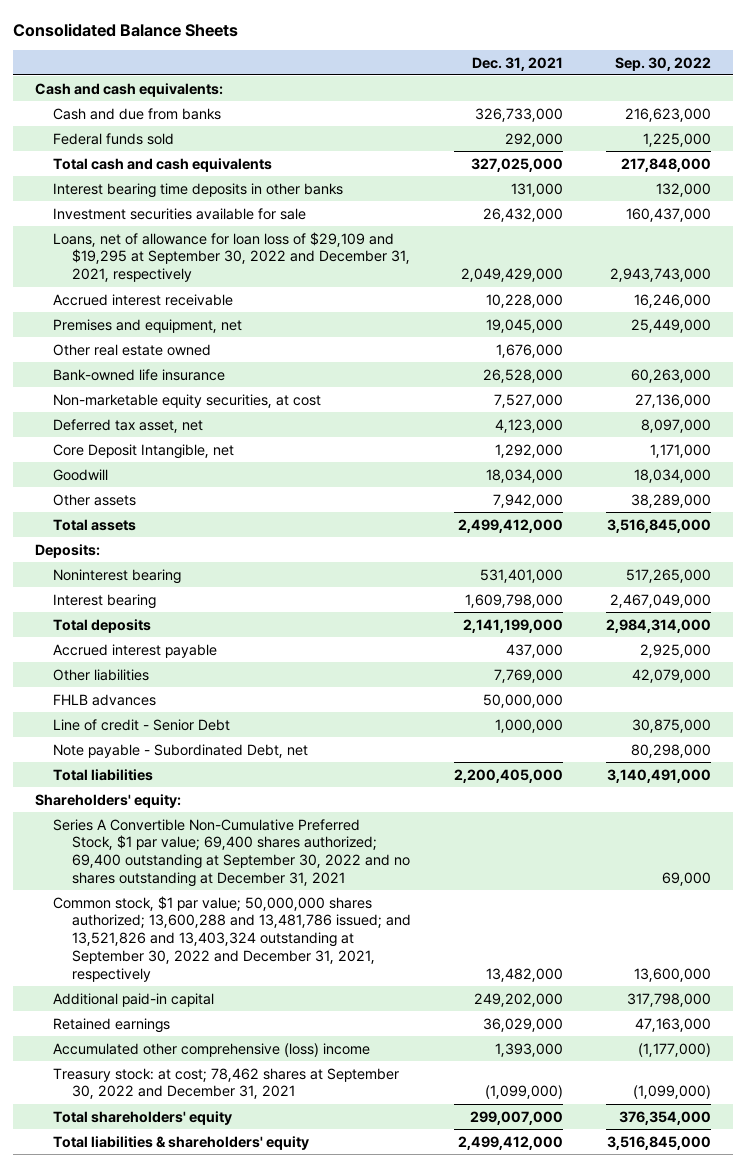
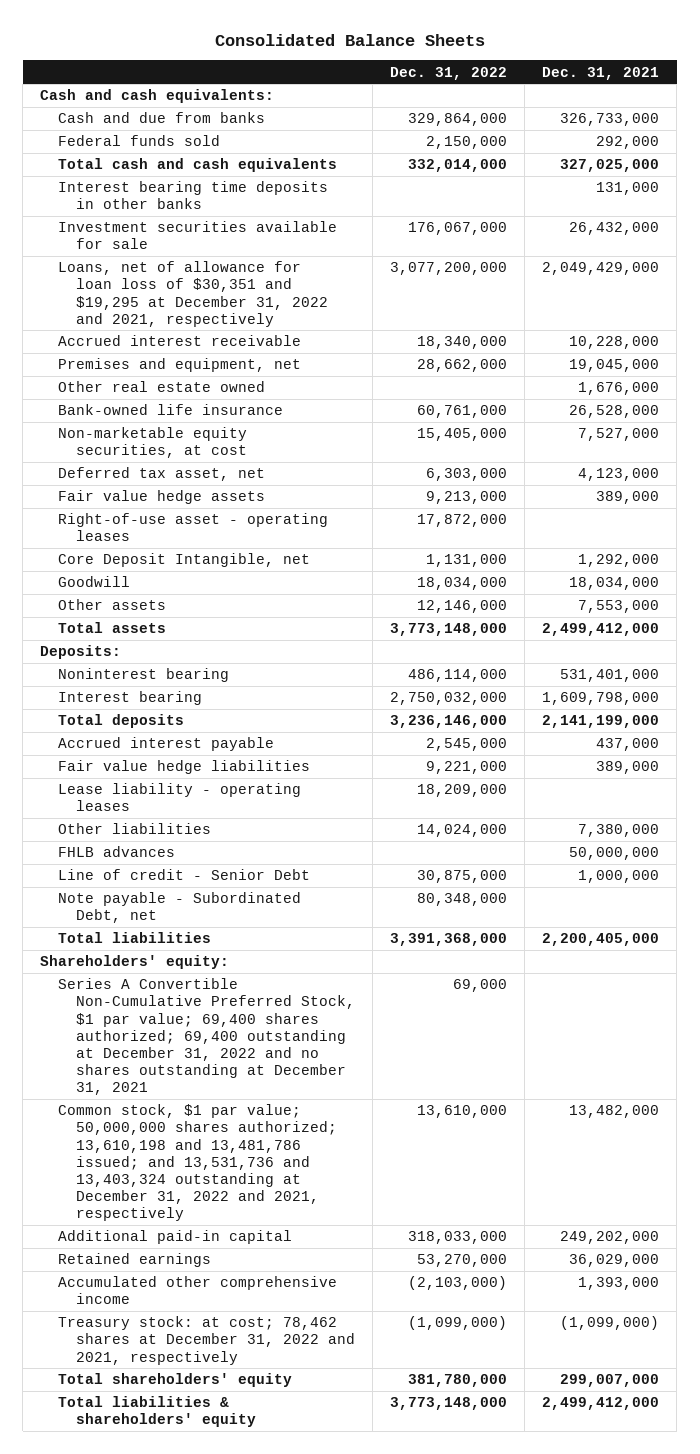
[615,56,712,71] Sep. 30, 2022 -> none
none -> [390,66,508,80] Dec. 31, 2022
[53,231,410,283] Loans, net of allowance for loan loss of $29,109 and $19,295 at September 30, 2022 and December 31, 2021, respectively -> [58,261,329,327] Loans, net of allowance for loan loss of $30,351 and $19,295 at December 31, 2022 and 2021, respectively
none -> [58,490,266,505] Fair value hedge assets
none -> [58,513,329,542] Right-of-use asset - operating leases
[493,493,564,508] 7,942,000 -> [578,600,660,614] 7,553,000
none -> [58,760,311,775] Fair value hedge liabilities
none -> [58,783,302,812] Lease liability - operating leases
[494,668,564,683] 7,769,000 -> [578,824,660,838] 7,380,000
[53,818,410,888] Series A Convertible Non-Cumulative Preferred Stock, $1 par value; 69,400 shares authorized; 69,400 outstanding at September 30, 2022 and no shares outstanding at December 31, 2021 -> [58,978,356,1095] Series A Convertible Non-Cumulative Preferred Stock, $1 par value; 69,400 shares authorized; 69,400 outstanding at December 31, 2022 and no shares outstanding at December 31, 2021
[53,895,411,983] Common stock, $1 par value; 50,000,000 shares authorized; 13,600,288 and 13,481,786 issued; and 13,521,826 and 13,403,324 outstanding at September 30, 2022 and December 31, 2021, respectively -> [58,1104,338,1221] Common stock, $1 par value; 50,000,000 shares authorized; 13,610,198 and 13,481,786 issued; and 13,531,736 and 13,403,324 outstanding at December 31, 2022 and 2021, respectively
[53,1042,371,1057] Accumulated other comprehensive (loss) income -> [58,1276,338,1305] Accumulated other comprehensive income
[53,1067,400,1100] Treasury stock: at cost; 78,462 shares at September 30, 2022 and December 31, 2021 -> [58,1316,356,1365] Treasury stock: at cost; 78,462 shares at December 31, 2022 and 2021, respectively

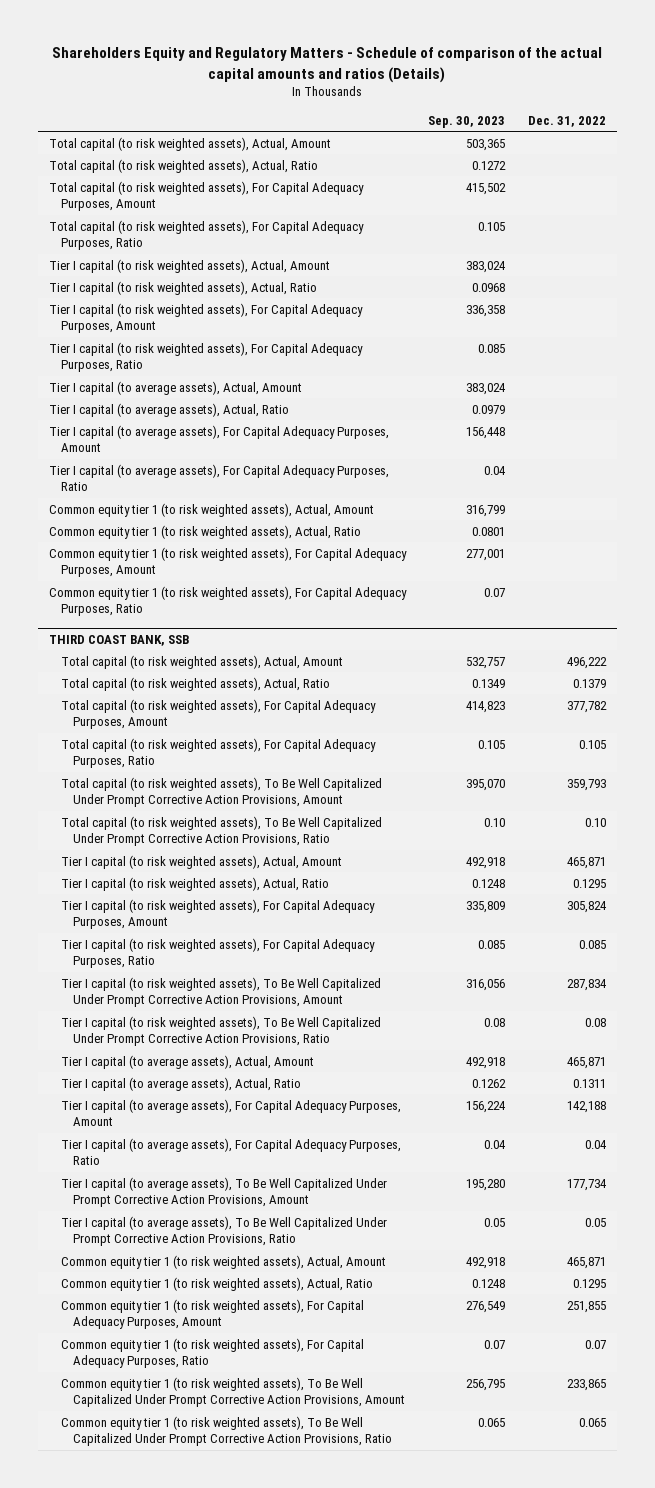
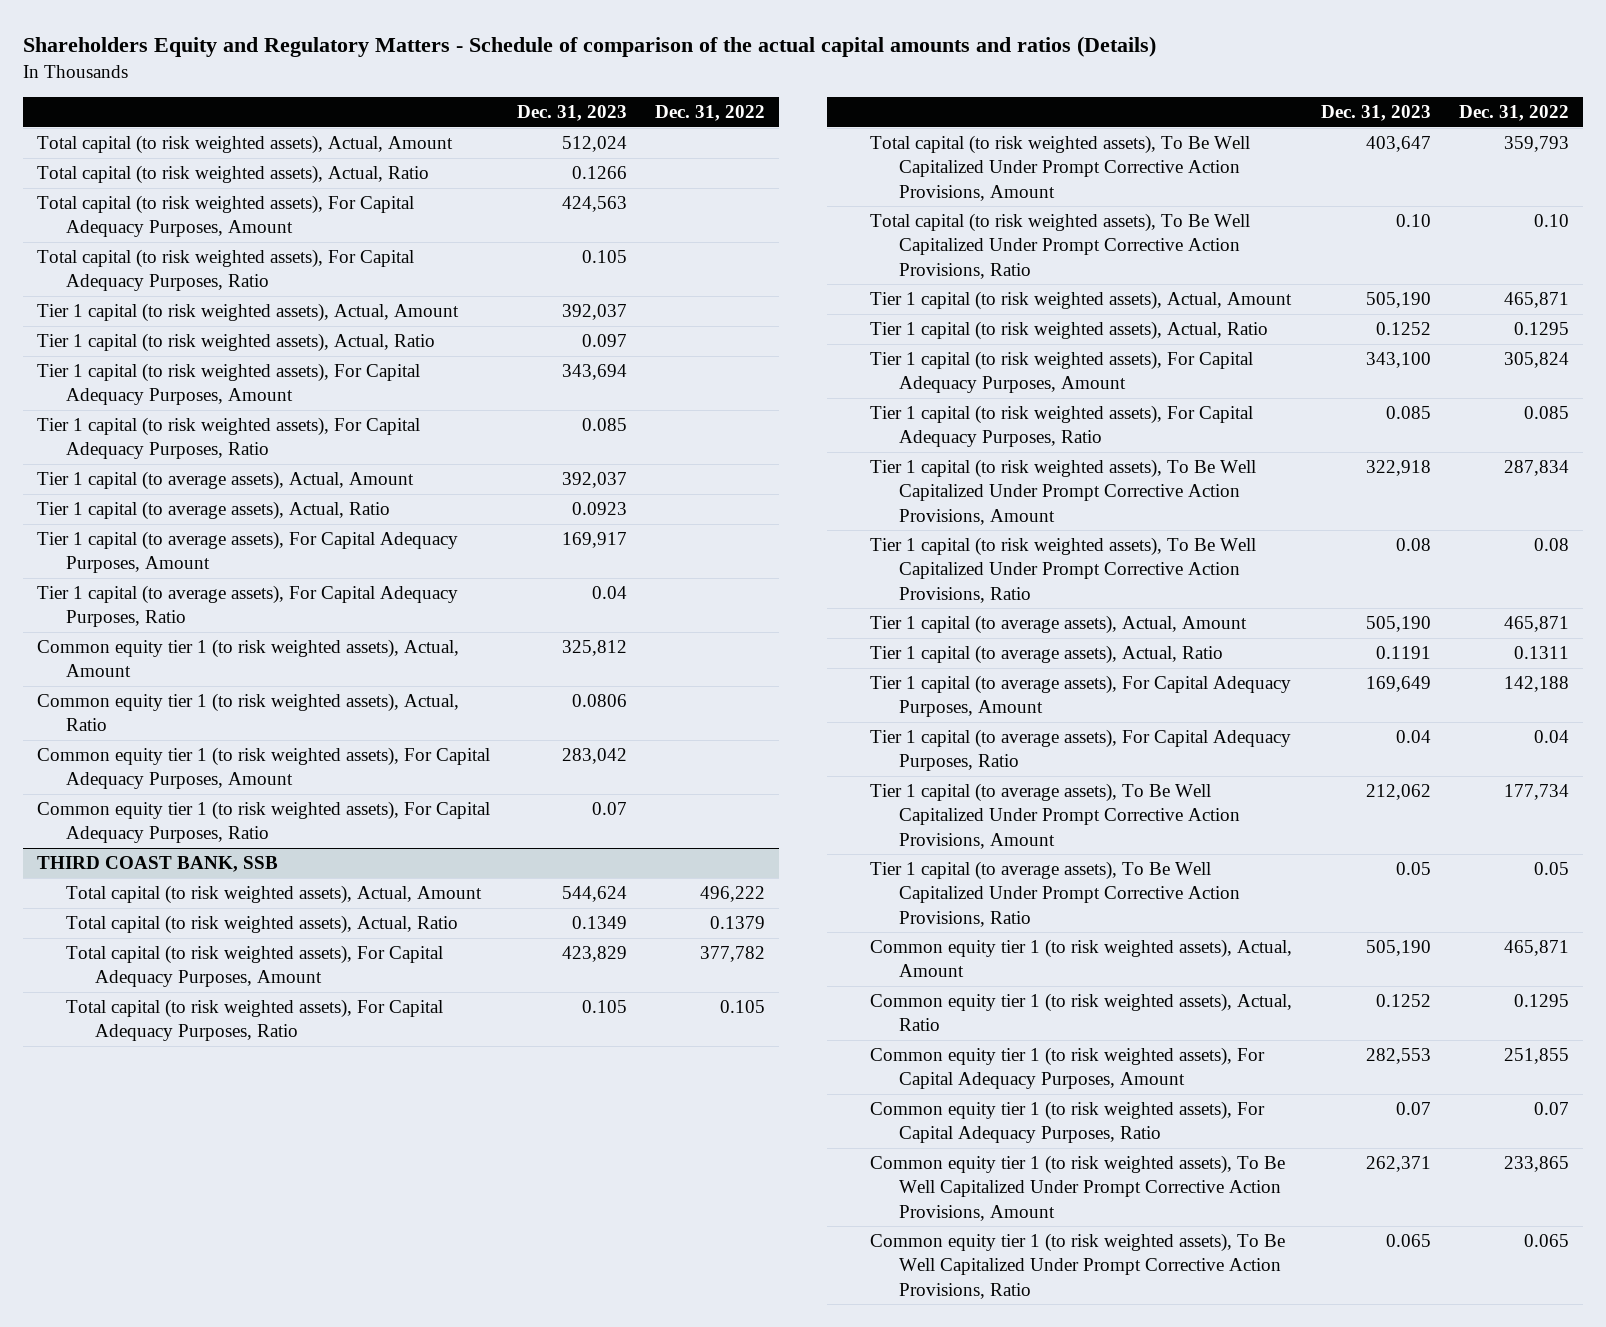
[428,115,506,128] Sep. 30, 2023 -> none
none -> [517,104,628,121] Dec. 31, 2023
[49,258,331,273] Tier I capital (to risk weighted assets), Actual, Amount -> [36,303,459,323] Tier 1 capital (to risk weighted assets), Actual, Amount
[49,280,318,295] Tier I capital (to risk weighted assets), Actual, Ratio -> [36,333,435,353] Tier 1 capital (to risk weighted assets), Actual, Ratio
[49,302,364,333] Tier I capital (to risk weighted assets), For Capital Adequacy Purposes, Amount -> [36,363,420,406] Tier 1 capital (to risk weighted assets), For Capital Adequacy Purposes, Amount
[49,341,364,372] Tier I capital (to risk weighted assets), For Capital Adequacy Purposes, Ratio -> [36,417,420,460] Tier 1 capital (to risk weighted assets), For Capital Adequacy Purposes, Ratio
[49,380,303,395] Tier I capital (to average assets), Actual, Amount -> [36,471,414,491] Tier 1 capital (to average assets), Actual, Amount
[49,402,290,417] Tier I capital (to average assets), Actual, Ratio -> [36,501,390,521] Tier 1 capital (to average assets), Actual, Ratio
[49,424,390,452] Tier I capital (to average assets), For Capital Adequacy Purposes, Amount -> [36,531,458,574] Tier 1 capital (to average assets), For Capital Adequacy Purposes, Amount
[49,463,390,491] Tier I capital (to average assets), For Capital Adequacy Purposes, Ratio -> [36,585,458,628] Tier 1 capital (to average assets), For Capital Adequacy Purposes, Ratio
[61,854,343,869] Tier I capital (to risk weighted assets), Actual, Amount -> [869,291,1292,311] Tier 1 capital (to risk weighted assets), Actual, Amount
[61,876,330,891] Tier I capital (to risk weighted assets), Actual, Ratio -> [869,321,1268,341] Tier 1 capital (to risk weighted assets), Actual, Ratio
[61,898,376,929] Tier I capital (to risk weighted assets), For Capital Adequacy Purposes, Amount -> [869,351,1253,394] Tier 1 capital (to risk weighted assets), For Capital Adequacy Purposes, Amount
[61,937,376,968] Tier I capital (to risk weighted assets), For Capital Adequacy Purposes, Ratio -> [869,405,1253,448] Tier 1 capital (to risk weighted assets), For Capital Adequacy Purposes, Ratio
[61,976,382,1007] Tier I capital (to risk weighted assets), To Be Well Capitalized Under Prompt Corrective Action Provisions, Amount -> [869,459,1256,525] Tier 1 capital (to risk weighted assets), To Be Well Capitalized Under Prompt Corrective Action Provisions, Amount
[61,1015,382,1046] Tier I capital (to risk weighted assets), To Be Well Capitalized Under Prompt Corrective Action Provisions, Ratio -> [869,537,1256,603] Tier 1 capital (to risk weighted assets), To Be Well Capitalized Under Prompt Corrective Action Provisions, Ratio
[61,1054,315,1069] Tier I capital (to average assets), Actual, Amount -> [869,615,1247,635] Tier 1 capital (to average assets), Actual, Amount
[61,1076,302,1091] Tier I capital (to average assets), Actual, Ratio -> [869,645,1223,665] Tier 1 capital (to average assets), Actual, Ratio
[61,1098,402,1126] Tier I capital (to average assets), For Capital Adequacy Purposes, Amount -> [869,675,1291,718] Tier 1 capital (to average assets), For Capital Adequacy Purposes, Amount
[61,1137,402,1165] Tier I capital (to average assets), For Capital Adequacy Purposes, Ratio -> [869,729,1291,772] Tier 1 capital (to average assets), For Capital Adequacy Purposes, Ratio
[61,1176,388,1207] Tier I capital (to average assets), To Be Well Capitalized Under Prompt Corrective Action Provisions, Amount -> [869,783,1241,849] Tier 1 capital (to average assets), To Be Well Capitalized Under Prompt Corrective Action Provisions, Amount
[61,1215,388,1246] Tier I capital (to average assets), To Be Well Capitalized Under Prompt Corrective Action Provisions, Ratio -> [869,861,1241,927] Tier 1 capital (to average assets), To Be Well Capitalized Under Prompt Corrective Action Provisions, Ratio

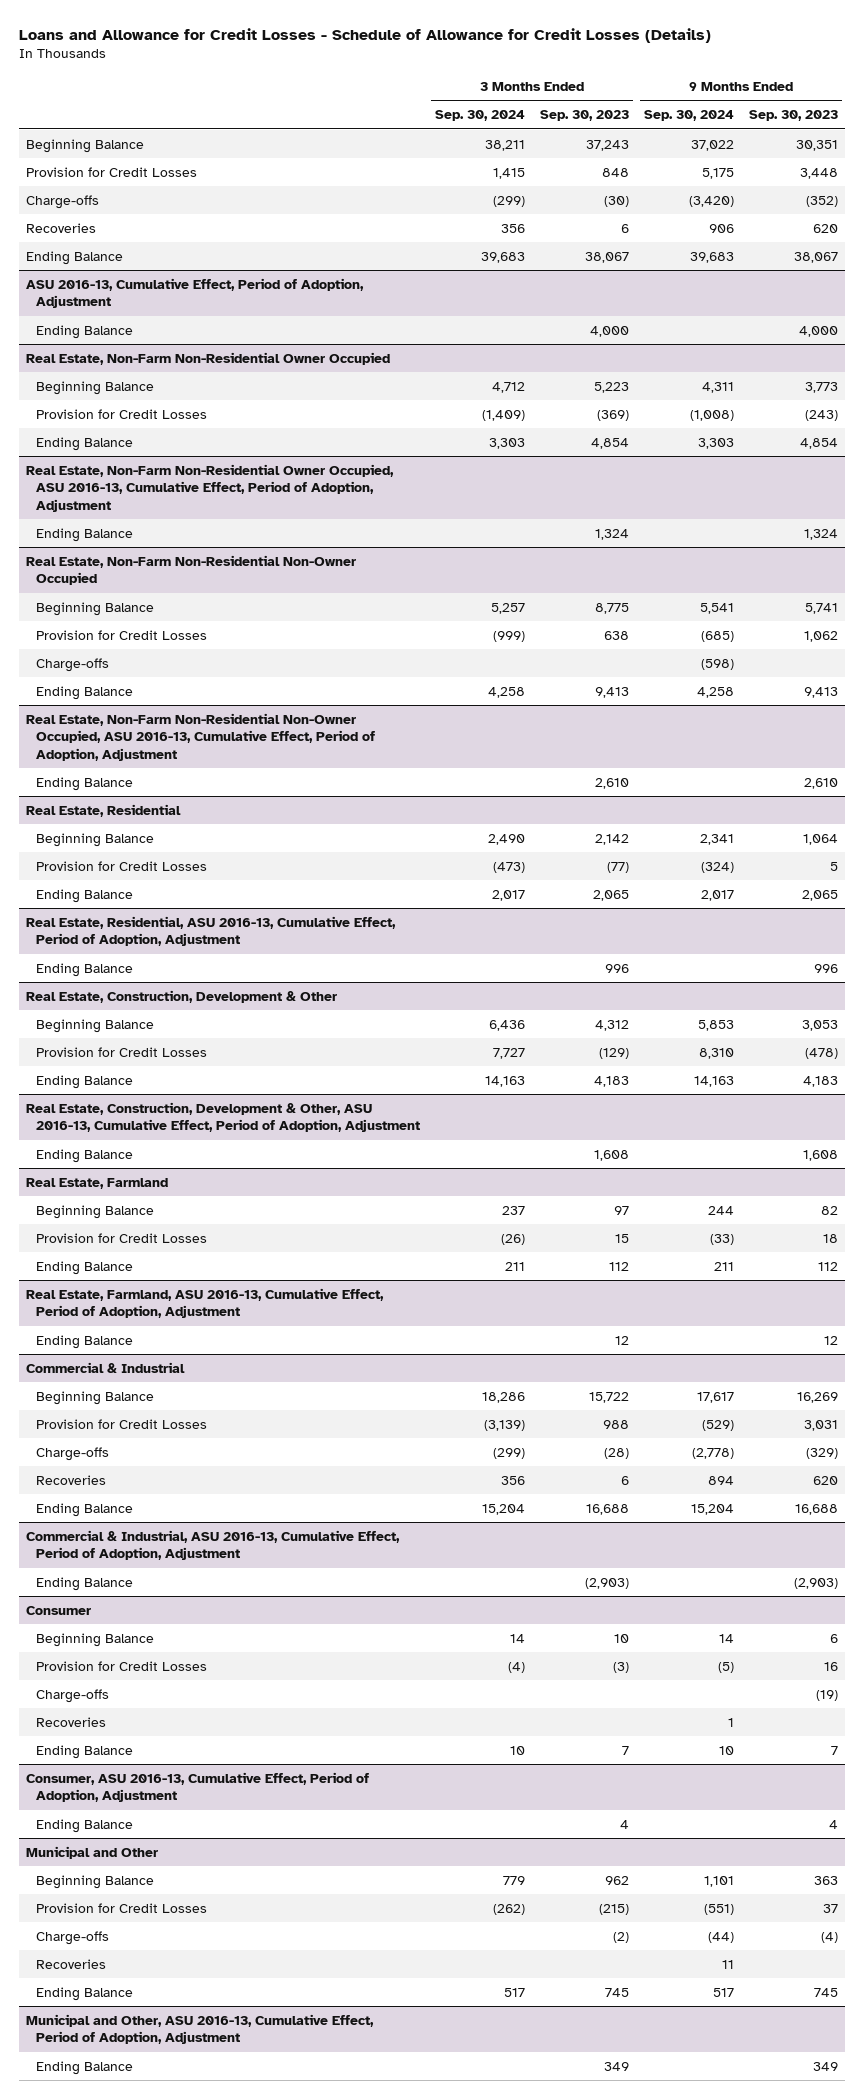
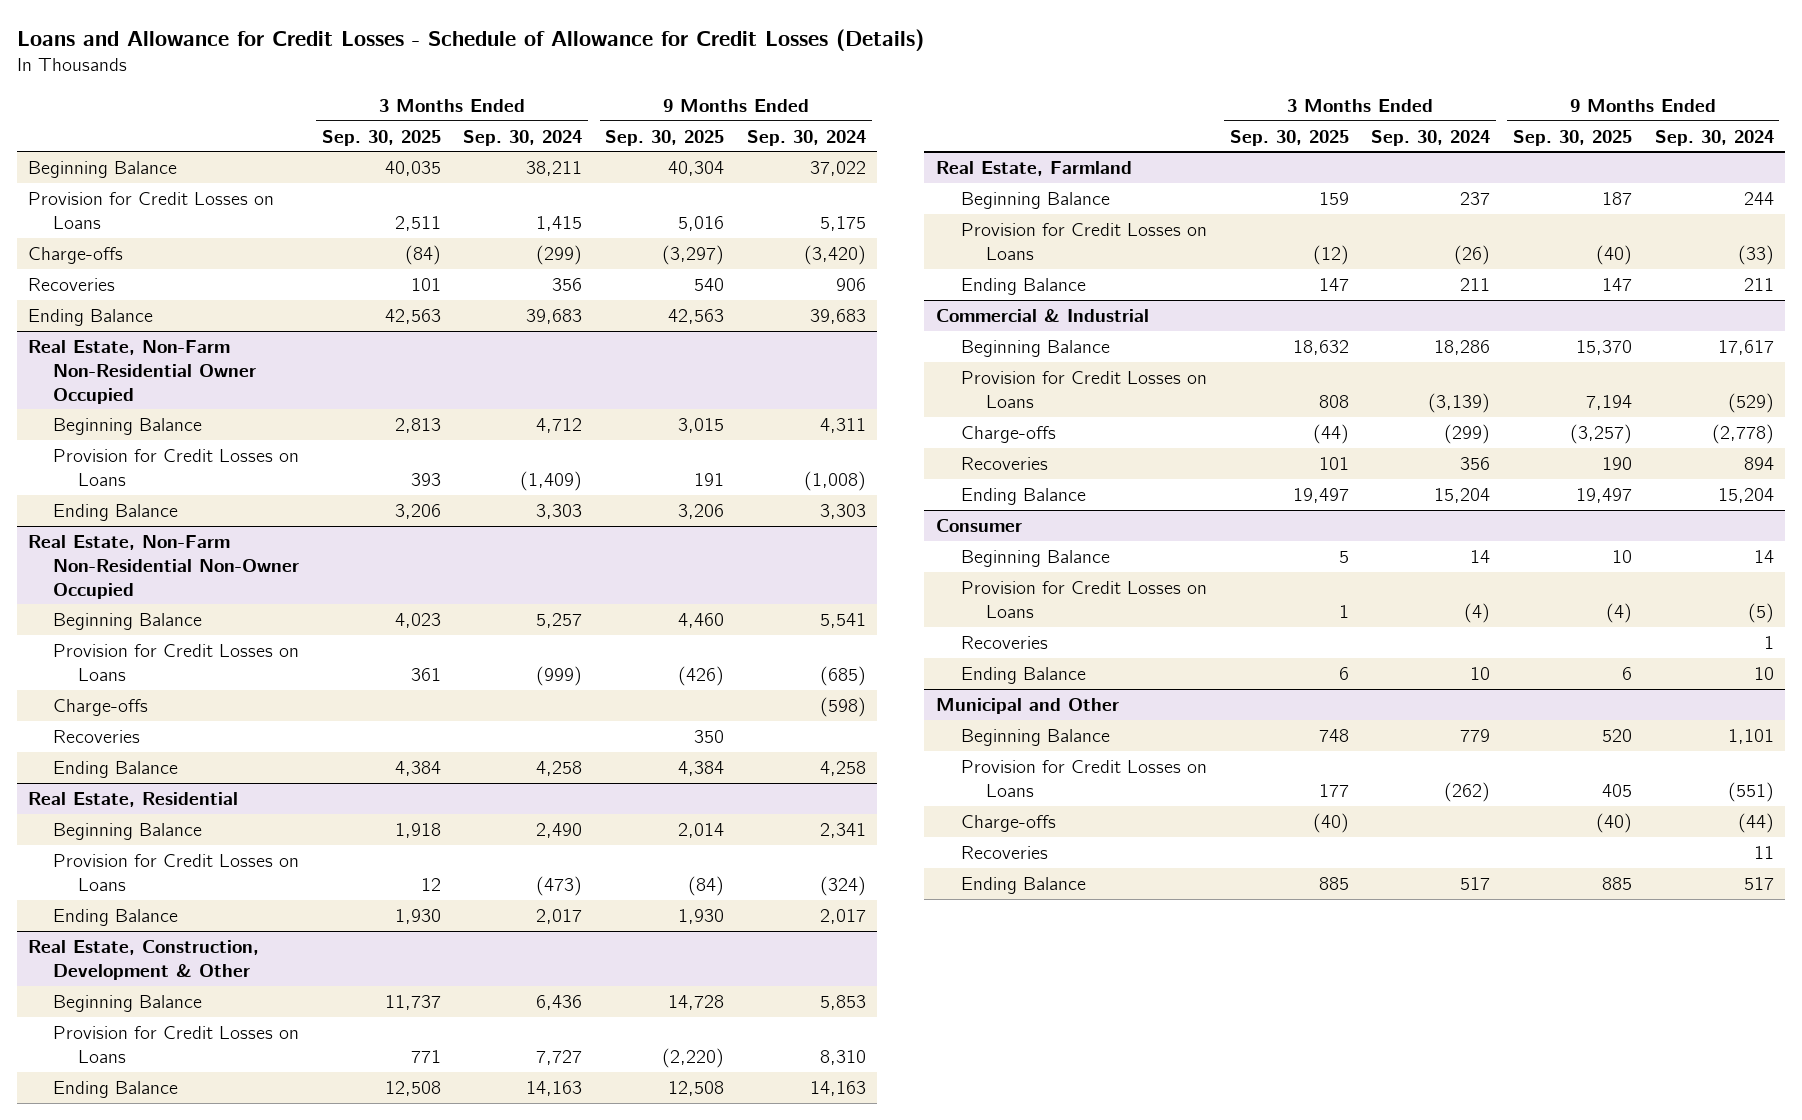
[540,110,630,122] Sep. 30, 2023 -> none
[748,110,838,122] Sep. 30, 2023 -> none
none -> [321,129,441,146] Sep. 30, 2025
none -> [605,129,725,146] Sep. 30, 2025
[25,166,197,177] Provision for Credit Losses -> [27,191,274,229] Provision for Credit Losses on Loans
[25,277,364,309] ASU 2016-13, Cumulative Effect, Period of Adoption, Adjustment -> none
[36,324,134,339] Ending Balance -> none
[36,408,208,419] Provision for Credit Losses -> [53,448,300,486] Provision for Credit Losses on Loans
[25,463,394,512] Real Estate, Non-Farm Non-Residential Owner Occupied, ASU 2016-13, Cumulative Effect, Period of Adoption, Adjustment -> none
[36,527,134,542] Ending Balance -> none
[36,629,208,640] Provision for Credit Losses -> [53,643,300,681] Provision for Credit Losses on Loans
none -> [53,729,141,743] Recoveries
[25,712,376,761] Real Estate, Non-Farm Non-Residential Non-Owner Occupied, ASU 2016-13, Cumulative Effect, Period of Adoption, Adjustment -> none
[36,776,134,791] Ending Balance -> none
[36,860,208,871] Provision for Credit Losses -> [53,853,300,891] Provision for Credit Losses on Loans
[25,915,396,947] Real Estate, Residential, ASU 2016-13, Cumulative Effect, Period of Adoption, Adjustment -> none
[36,962,134,977] Ending Balance -> none
[36,1046,208,1057] Provision for Credit Losses -> [53,1025,300,1063] Provision for Credit Losses on Loans
[25,1101,421,1133] Real Estate, Construction, Development & Other, ASU 2016-13, Cumulative Effect, Period of Adoption, Adjustment -> none
[36,1148,134,1163] Ending Balance -> none
[36,1232,208,1243] Provision for Credit Losses -> [960,222,1207,260] Provision for Credit Losses on Loans
[25,1287,384,1319] Real Estate, Farmland, ASU 2016-13, Cumulative Effect, Period of Adoption, Adjustment -> none
[36,1334,134,1349] Ending Balance -> none
[36,1418,208,1429] Provision for Credit Losses -> [960,370,1207,408] Provision for Credit Losses on Loans
[25,1529,400,1561] Commercial & Industrial, ASU 2016-13, Cumulative Effect, Period of Adoption, Adjustment -> none
[36,1576,134,1591] Ending Balance -> none
[36,1688,110,1703] Charge-offs -> none
[36,1660,208,1671] Provision for Credit Losses -> [960,580,1207,618] Provision for Credit Losses on Loans
[25,1771,369,1803] Consumer, ASU 2016-13, Cumulative Effect, Period of Adoption, Adjustment -> none
[36,1818,134,1833] Ending Balance -> none
[36,1902,208,1913] Provision for Credit Losses -> [960,759,1207,797] Provision for Credit Losses on Loans
[25,2013,374,2045] Municipal and Other, ASU 2016-13, Cumulative Effect, Period of Adoption, Adjustment -> none
[36,2060,134,2075] Ending Balance -> none

